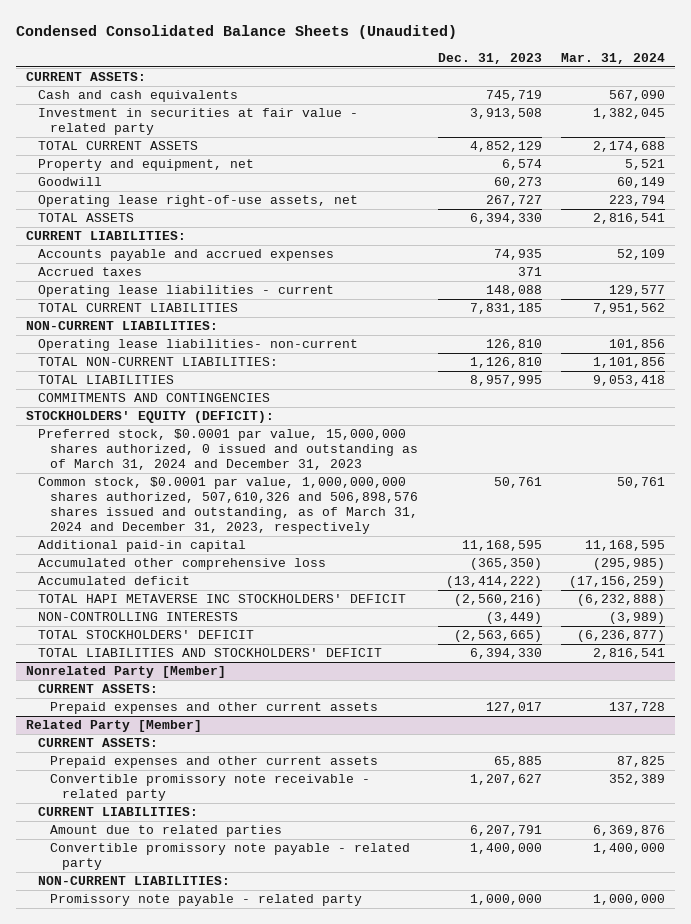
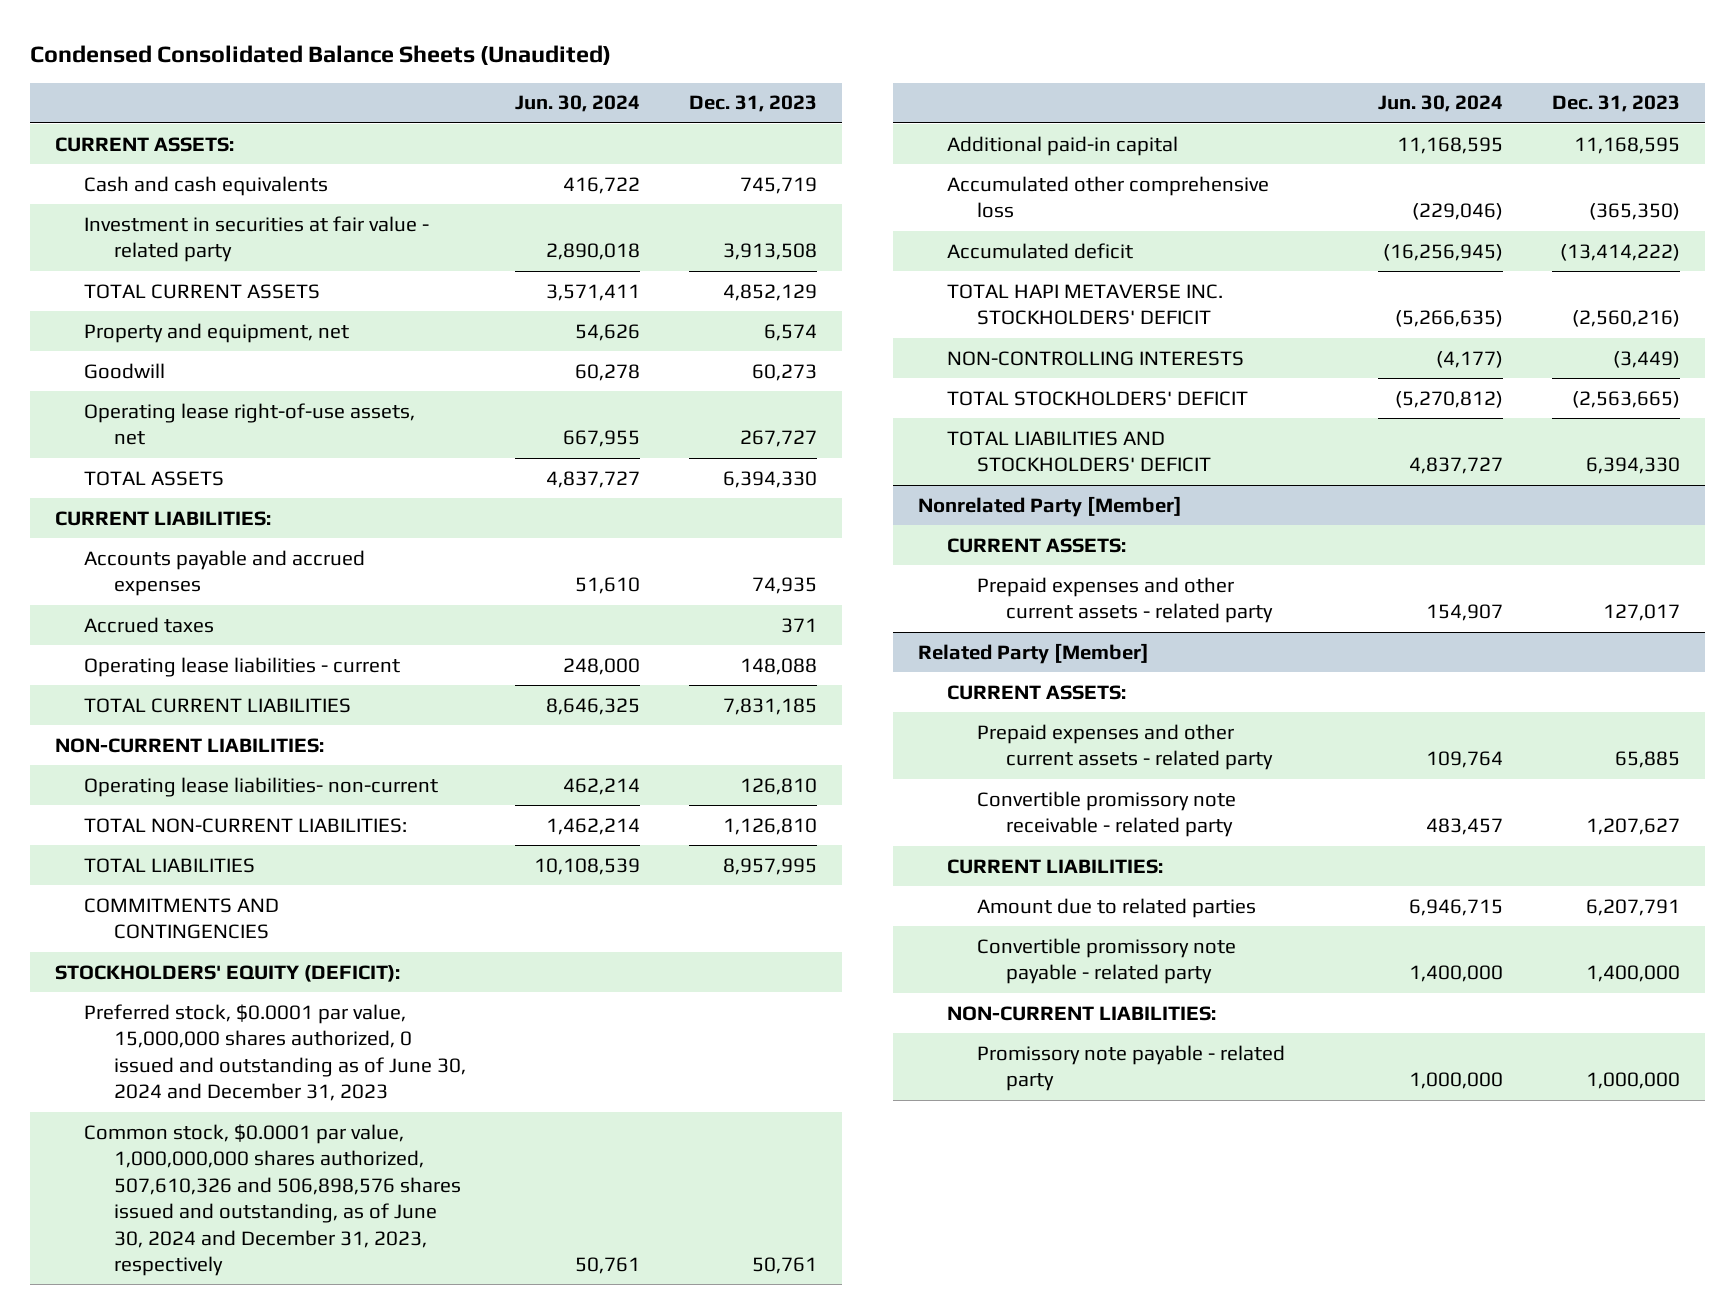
[561,53,666,65] Mar. 31, 2024 -> none
none -> [515,95,641,113] Jun. 30, 2024
[37,429,418,470] Preferred stock, $0.0001 par value, 15,000,000 shares authorized, 0 issued and outstanding as of March 31, 2024 and December 31, 2023 -> [84,1003,466,1102] Preferred stock, $0.0001 par value, 15,000,000 shares authorized, 0 issued and outstanding as of June 30, 2024 and December 31, 2023
[37,477,418,534] Common stock, $0.0001 par value, 1,000,000,000 shares authorized, 507,610,326 and 506,898,576 shares issued and outstanding, as of March 31, 2024 and December 31, 2023, respectively -> [84,1123,461,1277] Common stock, $0.0001 par value, 1,000,000,000 shares authorized, 507,610,326 and 506,898,576 shares issued and outstanding, as of June 30, 2024 and December 31, 2023, respectively
[37,594,406,604] TOTAL HAPI METAVERSE INC STOCKHOLDERS' DEFICIT -> [947,283,1224,326] TOTAL HAPI METAVERSE INC. STOCKHOLDERS' DEFICIT
[49,702,378,715] Prepaid expenses and other current assets -> [976,576,1273,624] Prepaid expenses and other current assets - related party
[49,756,378,769] Prepaid expenses and other current assets -> [976,723,1273,771] Prepaid expenses and other current assets - related party

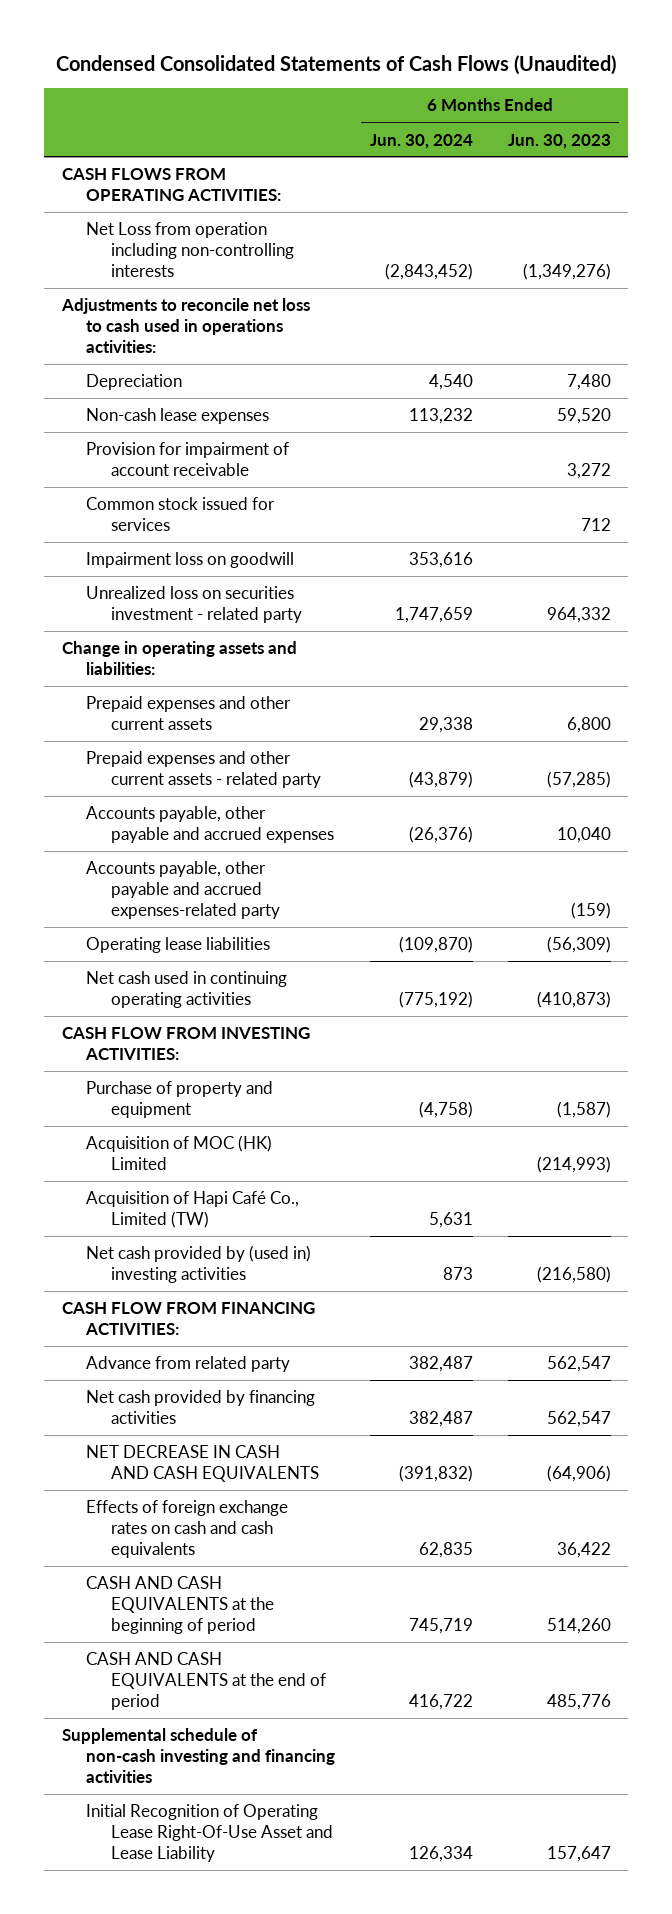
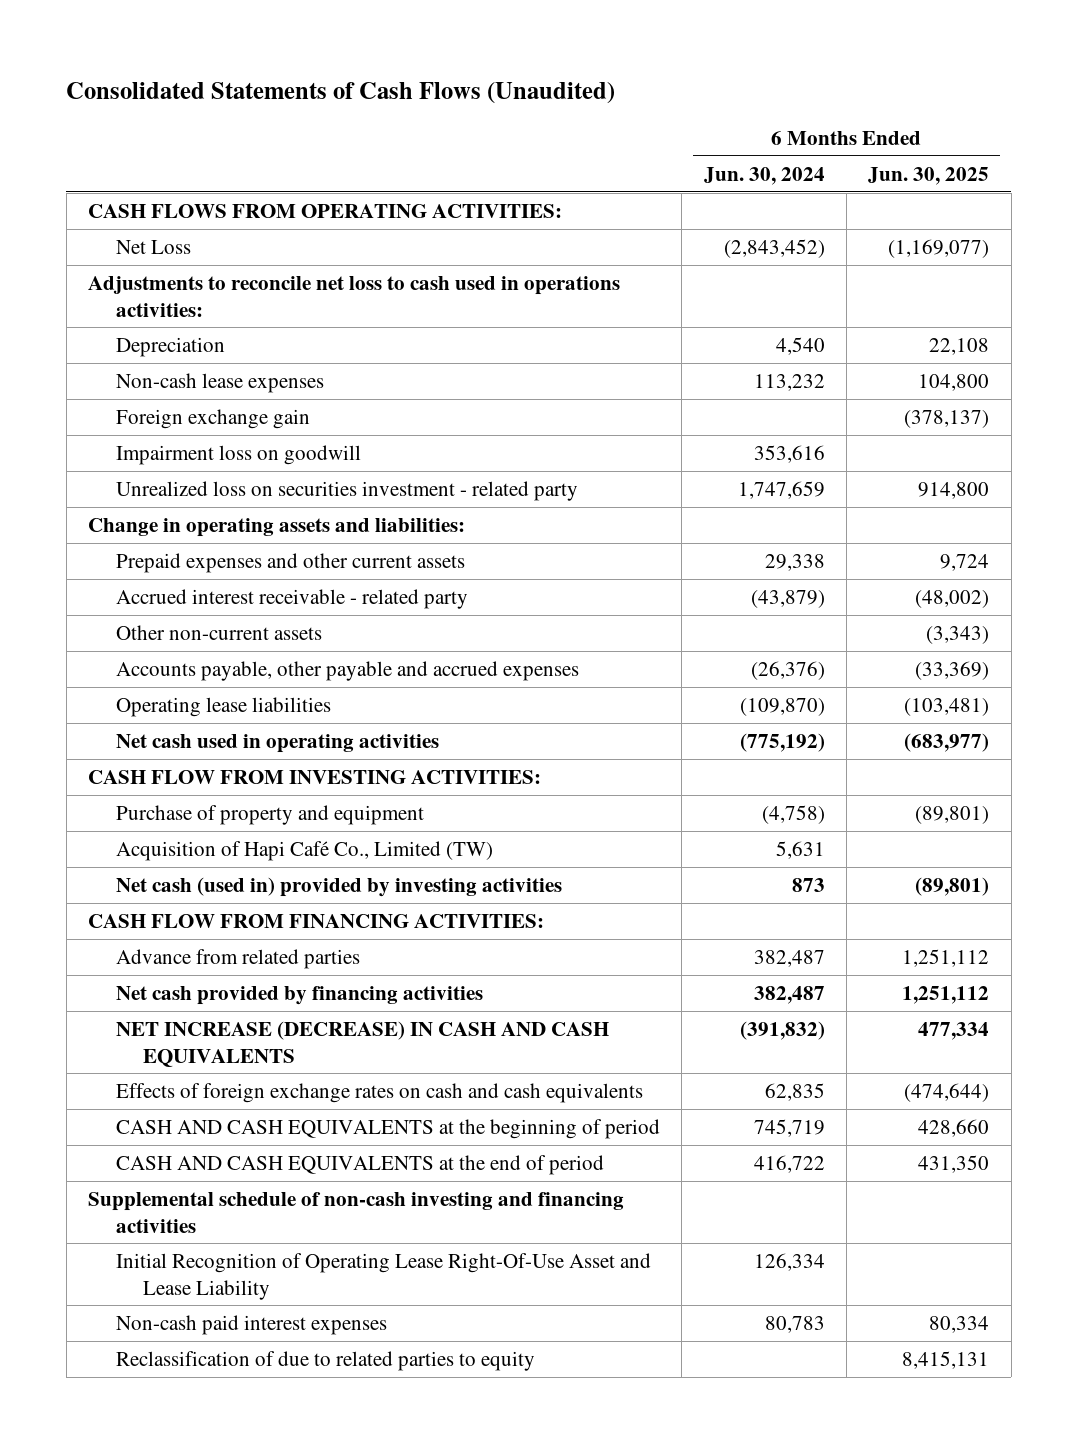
[56,54,617,75] Condensed Consolidated Statements of Cash Flows (Unaudited) -> [66,82,616,105] Consolidated Statements of Cash Flows (Unaudited)
[507,133,611,149] Jun. 30, 2023 -> none
none -> [868,166,990,185] Jun. 30, 2025
[86,222,295,277] Net Loss from operation including non-controlling interests -> [115,239,191,254] Net Loss
[86,442,290,477] Provision for impairment of account receivable -> none
[86,497,276,532] Common stock issued for services -> none
none -> [115,408,310,429] Foreign exchange gain
[86,751,322,789] Prepaid expenses and other current assets - related party -> [115,588,468,609] Accrued interest receivable - related party
none -> [115,624,322,640] Other non-current assets
[86,861,281,919] Accounts payable, other payable and accrued expenses-related party -> none
[86,971,288,1009] Net cash used in continuing operating activities -> [115,733,439,753] Net cash used in operating activities
[86,1135,273,1171] Acquisition of MOC (HK) Limited -> none
[86,1245,312,1284] Net cash provided by (used in) investing activities -> [115,876,562,897] Net cash (used in) provided by investing activities
[86,1356,291,1373] Advance from related party -> [115,948,360,969] Advance from related parties
[86,1445,320,1483] NET DECREASE IN CASH AND CASH EQUIVALENTS -> [115,1020,609,1067] NET INCREASE (DECREASE) IN CASH AND CASH EQUIVALENTS
none -> [115,1314,387,1335] Non-cash paid interest expenses
none -> [115,1350,535,1371] Reclassification of due to related parties to equity

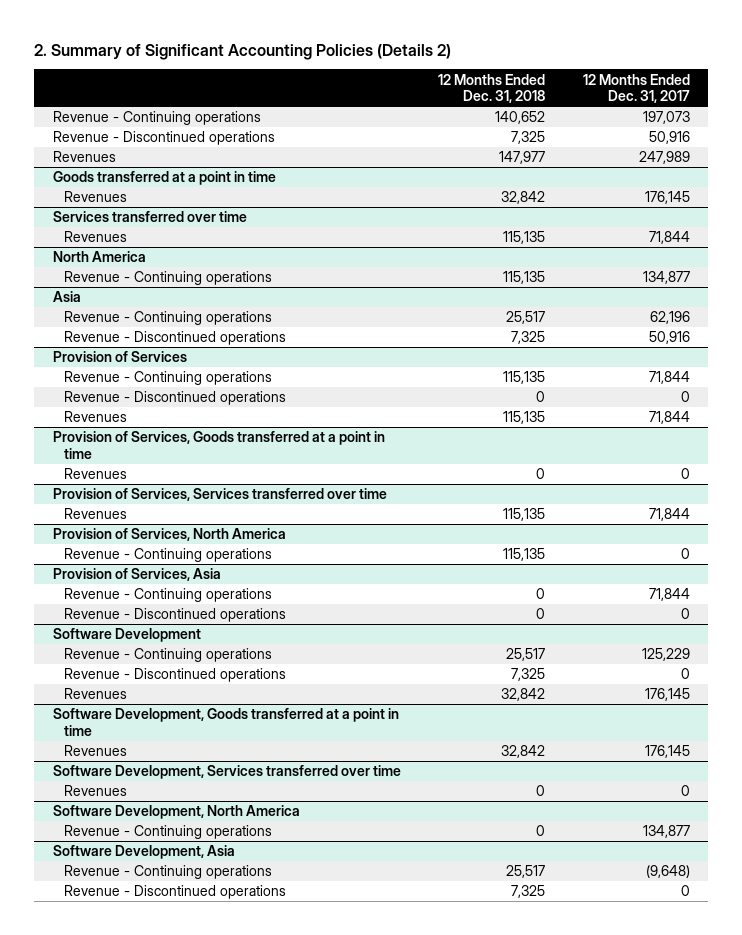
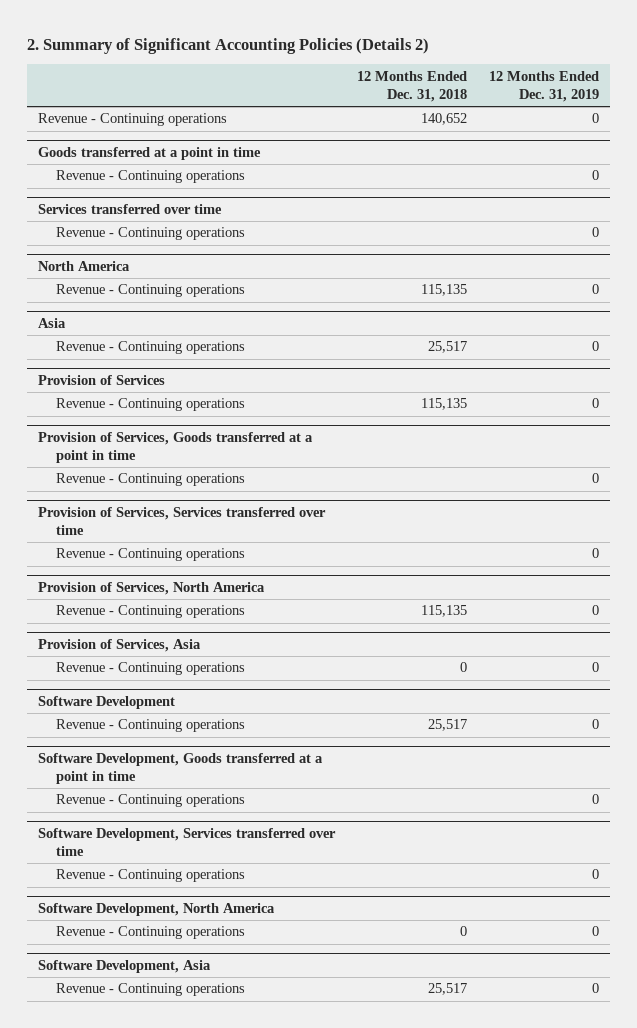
[582,73,690,104] 12 Months Ended Dec. 31, 2017 -> none
none -> [488,70,599,103] 12 Months Ended Dec. 31, 2019
[52,131,275,146] Revenue - Discontinued operations -> none
[52,151,116,163] Revenues -> none
[63,191,127,203] Revenues -> none
none -> [56,170,246,184] Revenue - Continuing operations
[63,231,127,243] Revenues -> none
none -> [56,227,246,241] Revenue - Continuing operations
[63,331,286,346] Revenue - Discontinued operations -> none
[63,391,286,406] Revenue - Discontinued operations -> none
[63,411,127,423] Revenues -> none
[63,468,127,480] Revenues -> none
none -> [56,473,246,487] Revenue - Continuing operations
[63,508,127,520] Revenues -> none
none -> [56,548,246,562] Revenue - Continuing operations
[63,608,286,623] Revenue - Discontinued operations -> none
[63,668,286,683] Revenue - Discontinued operations -> none
[63,688,127,700] Revenues -> none
[63,745,127,757] Revenues -> none
none -> [56,794,246,808] Revenue - Continuing operations
[63,785,127,797] Revenues -> none
none -> [56,869,246,883] Revenue - Continuing operations
[63,885,286,900] Revenue - Discontinued operations -> none

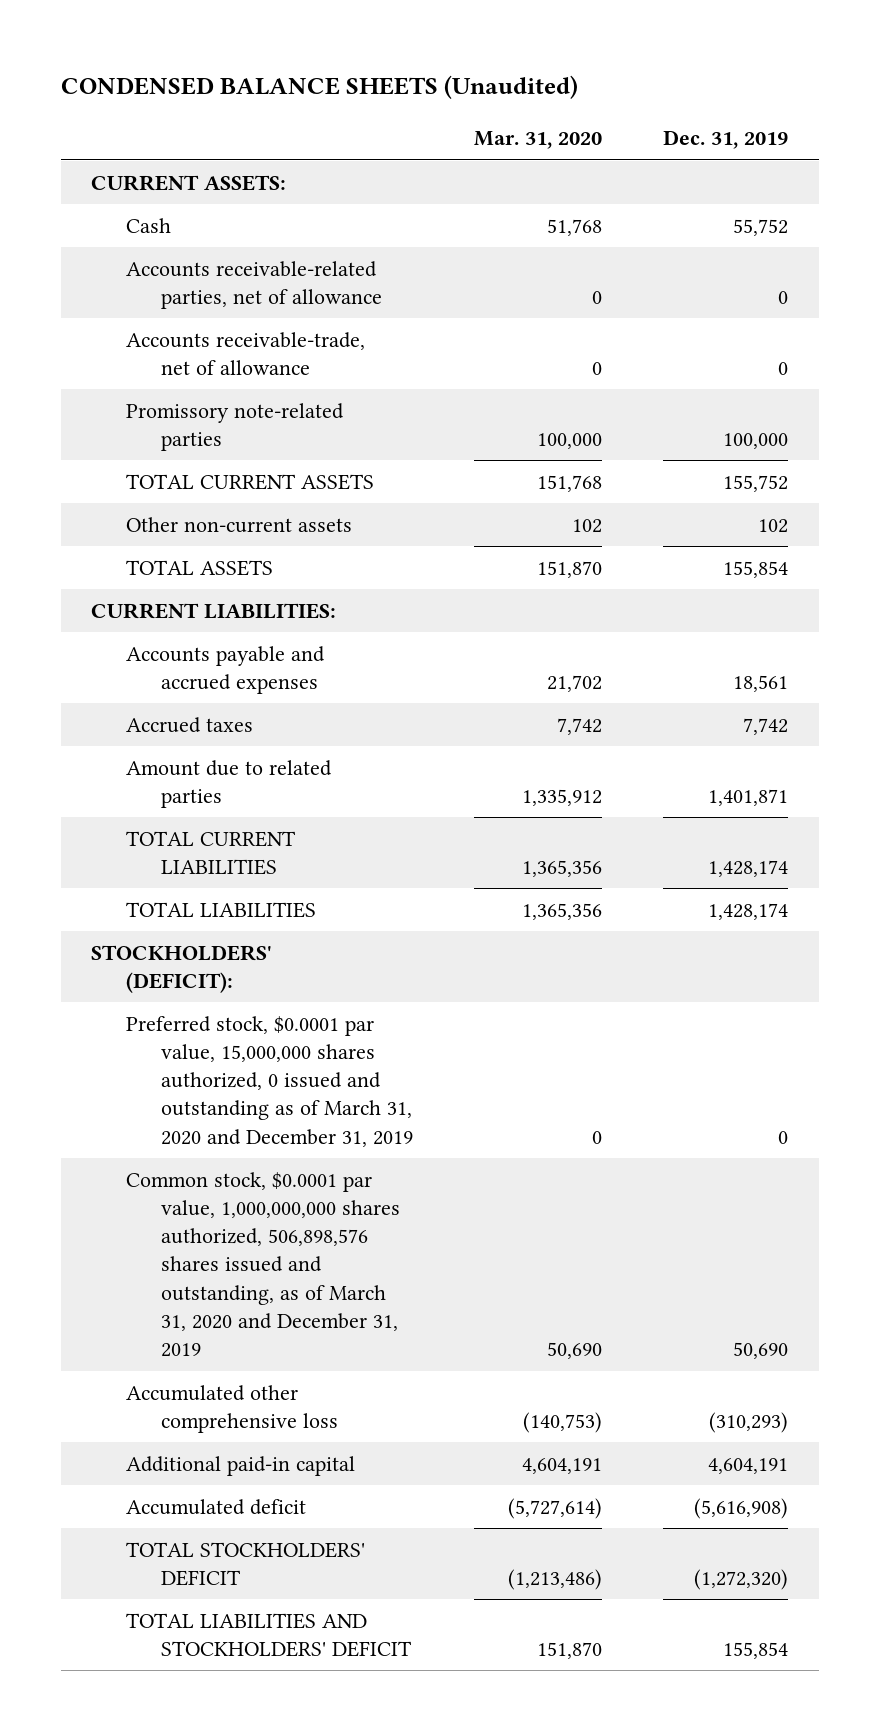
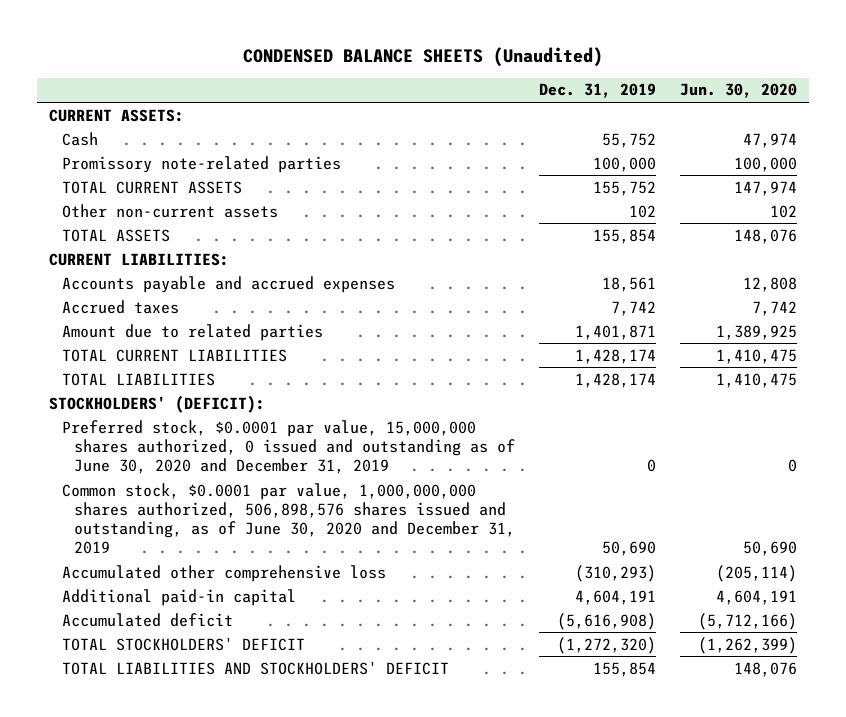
[473,131,602,150] Mar. 31, 2020 -> none
none -> [680,83,798,99] Jun. 30, 2020
[125,260,382,309] Accounts receivable-related parties, net of allowance -> none
[125,331,365,375] Accounts receivable-trade, net of allowance -> none
[125,1015,413,1147] Preferred stock, $0.0001 par value, 15,000,000 shares authorized, 0 issued and outstanding as of March 31, 2020 and December 31, 2019 -> [61,419,516,475] Preferred stock, $0.0001 par value, 15,000,000 shares authorized, 0 issued and outstanding as of June 30, 2020 and December 31, 2019
[125,1171,400,1358] Common stock, $0.0001 par value, 1,000,000,000 shares authorized, 506,898,576 shares issued and outstanding, as of March 31, 2020 and December 31, 2019 -> [61,482,516,555] Common stock, $0.0001 par value, 1,000,000,000 shares authorized, 506,898,576 shares issued and outstanding, as of June 30, 2020 and December 31, 2019

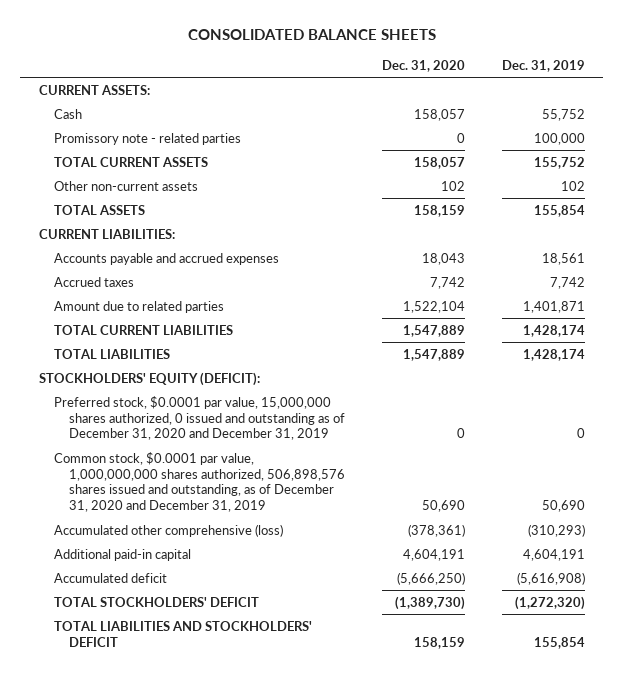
[243,46,604,67] CONDENSED BALANCE SHEETS (Unaudited) -> [187,29,436,41] CONSOLIDATED BALANCE SHEETS
[680,83,798,99] Jun. 30, 2020 -> none
none -> [382,60,466,73] Dec. 31, 2020
[61,155,341,173] Promissory note-related parties -> [54,132,242,145] Promissory note - related parties
[49,394,266,413] STOCKHOLDERS' (DEFICIT): -> [38,371,260,386] STOCKHOLDERS' EQUITY (DEFICIT):
[61,419,516,475] Preferred stock, $0.0001 par value, 15,000,000 shares authorized, 0 issued and outstanding as of June 30, 2020 and December 31, 2019 -> [54,395,346,441] Preferred stock, $0.0001 par value, 15,000,000 shares authorized, 0 issued and outstanding as of December 31, 2020 and December 31, 2019
[61,482,516,555] Common stock, $0.0001 par value, 1,000,000,000 shares authorized, 506,898,576 shares issued and outstanding, as of June 30, 2020 and December 31, 2019 -> [54,451,346,513] Common stock, $0.0001 par value, 1,000,000,000 shares authorized, 506,898,576 shares issued and outstanding, as of December 31, 2020 and December 31, 2019
[61,564,386,582] Accumulated other comprehensive loss -> [54,523,284,537] Accumulated other comprehensive (loss)

